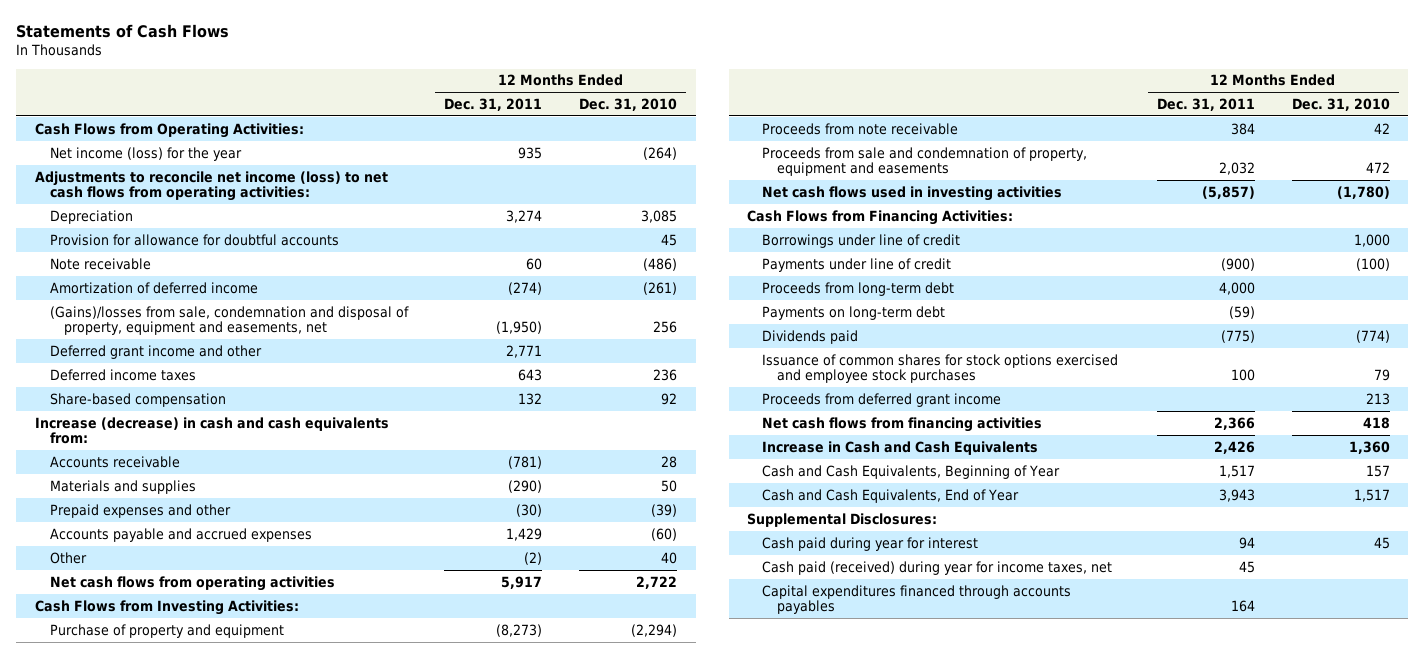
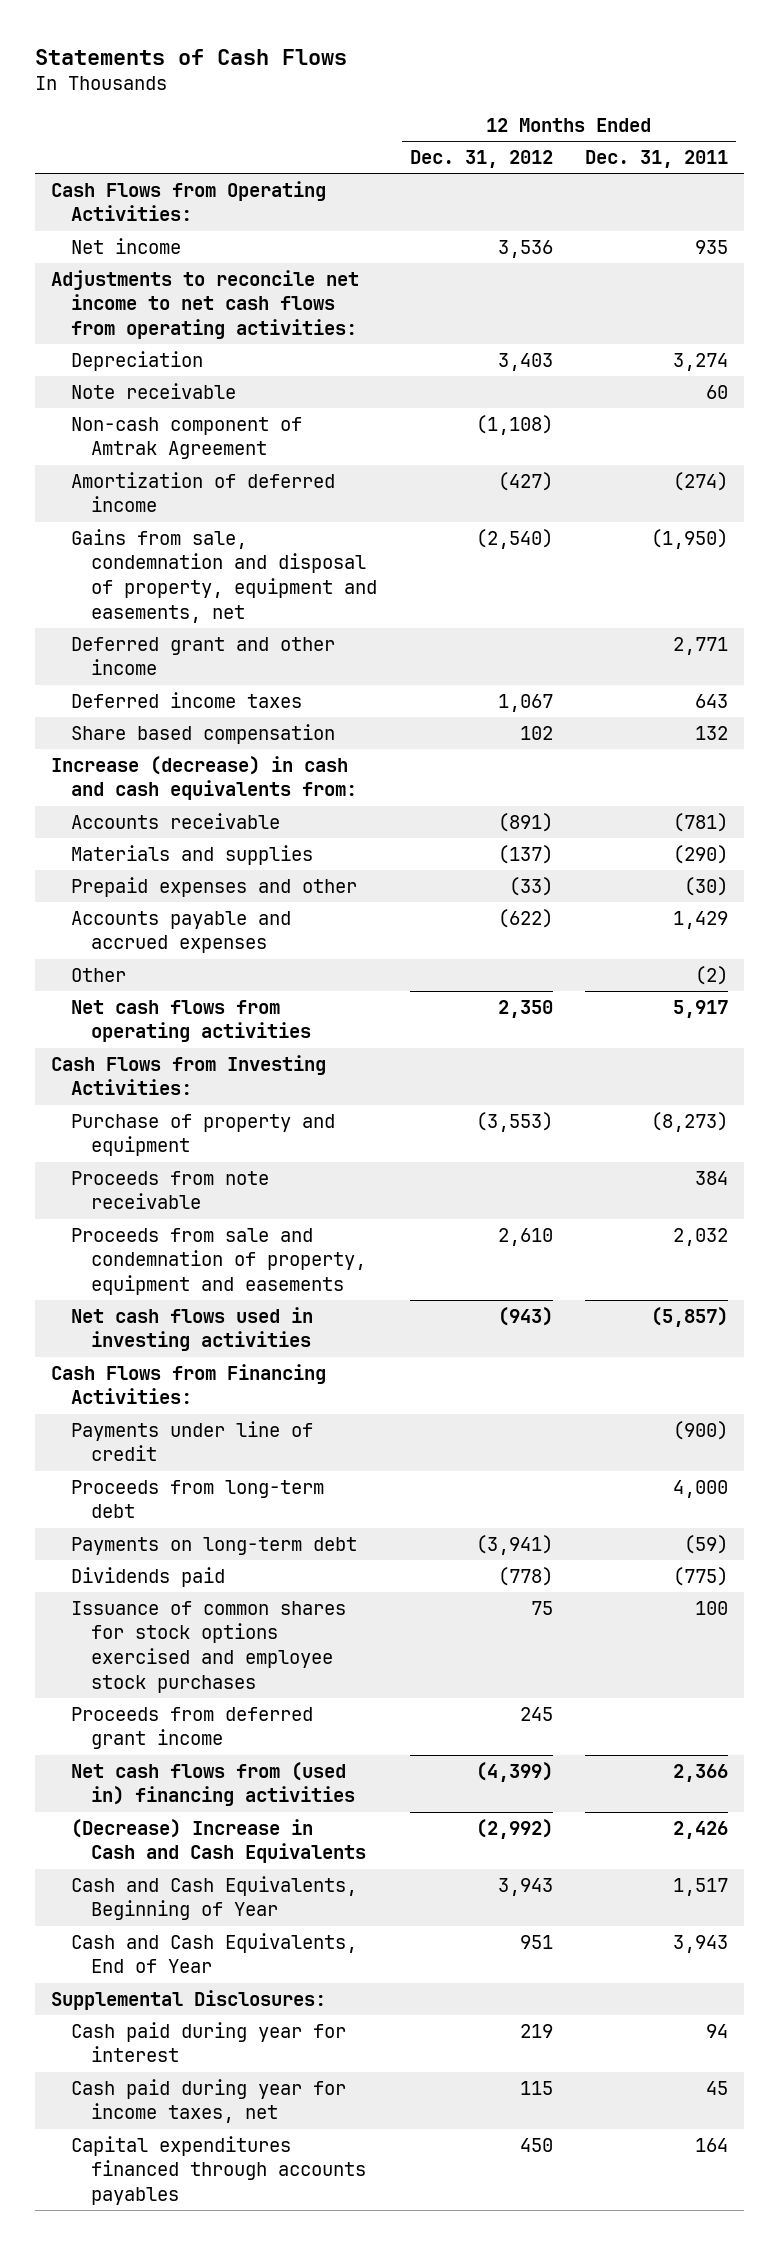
[579,97,678,111] Dec. 31, 2010 -> none
none -> [409,150,553,169] Dec. 31, 2012
[49,146,242,161] Net income (loss) for the year -> [71,237,182,254] Net income
[34,170,388,202] Adjustments to reconcile net income (loss) to net cash flows from operating activities: -> [51,269,360,340] Adjustments to reconcile net income to net cash flows from operating activities:
[49,233,339,246] Provision for allowance for doubtful accounts -> none
none -> [71,416,303,460] Non-cash component of Amtrak Agreement
[49,305,409,336] (Gains)/losses from sale, condemnation and disposal of property, equipment and easements, net -> [71,528,378,623] Gains from sale, condemnation and disposal of property, equipment and easements, net
[49,344,262,359] Deferred grant income and other -> [71,636,336,676] Deferred grant and other income
[49,392,226,407] Share-based compensation -> [71,723,336,744] Share based compensation
[762,233,961,248] Borrowings under line of credit -> none
[762,416,1043,432] Net cash flows from financing activities -> [71,1761,356,1807] Net cash flows from (used in) financing activities
[762,440,1039,455] Increase in Cash and Cash Equivalents -> [71,1818,367,1864] (Decrease) Increase in Cash and Cash Equivalents
[762,560,1113,575] Cash paid (received) during year for income taxes, net -> [71,2078,347,2124] Cash paid during year for income taxes, net

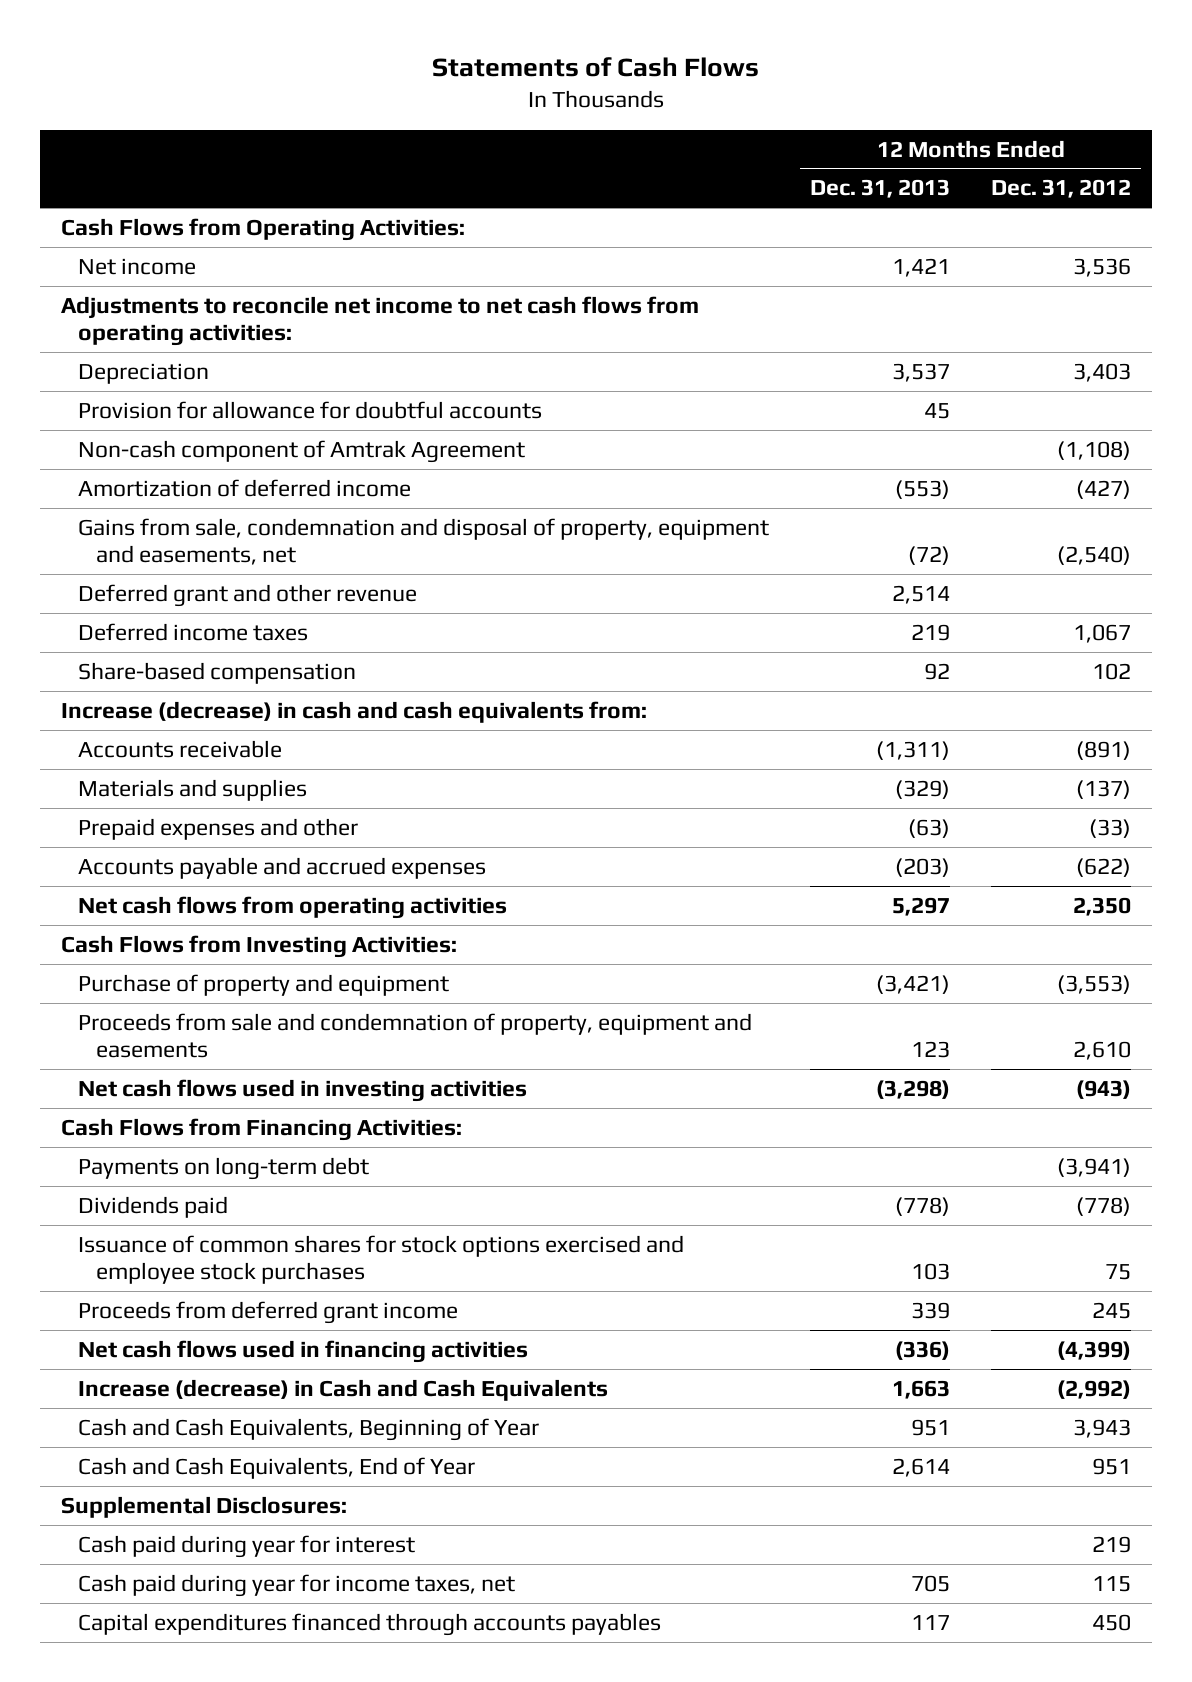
[584,150,728,169] Dec. 31, 2011 -> none
none -> [810,179,951,199] Dec. 31, 2013
[71,382,237,399] Note receivable -> none
none -> [78,400,543,419] Provision for allowance for doubtful accounts
[71,636,336,676] Deferred grant and other income -> [78,583,418,607] Deferred grant and other revenue
[71,723,336,744] Share based compensation -> [78,661,357,684] Share-based compensation
[71,967,127,982] Other -> none
[71,1170,270,1210] Proceeds from note receivable -> none
[71,1420,314,1462] Payments under line of credit -> none
[71,1479,325,1519] Proceeds from long-term debt -> none
[71,1761,356,1807] Net cash flows from (used in) financing activities -> [78,1339,529,1363] Net cash flows used in financing activities
[71,1818,367,1864] (Decrease) Increase in Cash and Cash Equivalents -> [78,1378,609,1401] Increase (decrease) in Cash and Cash Equivalents

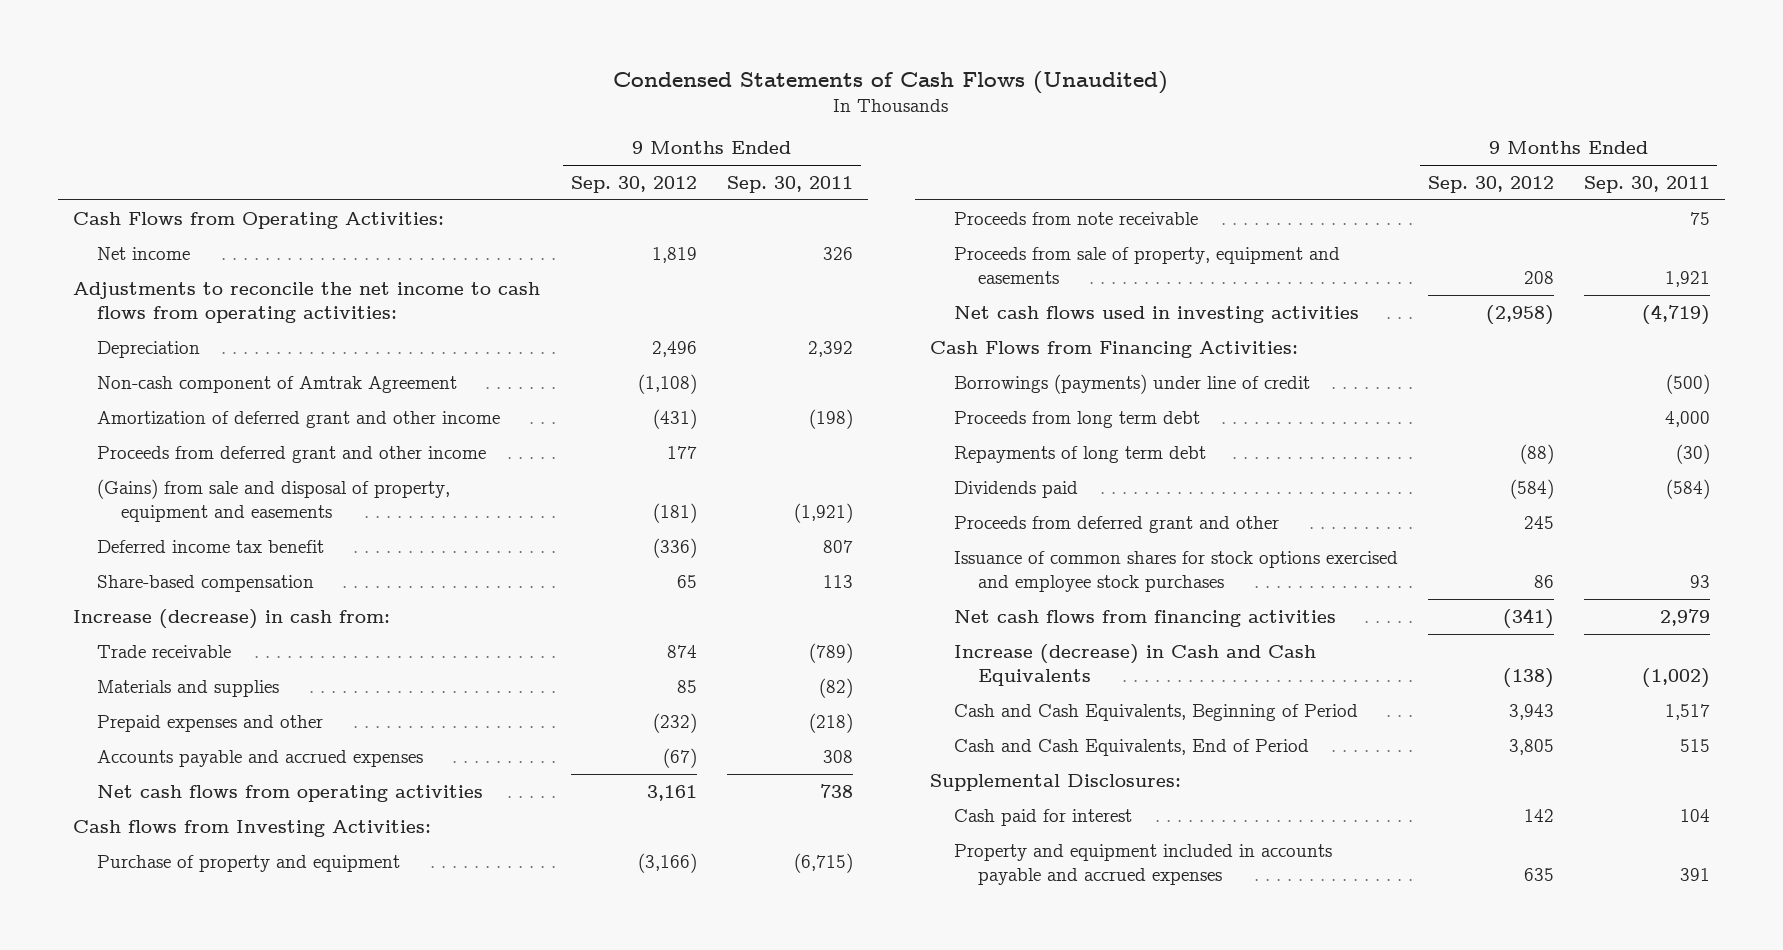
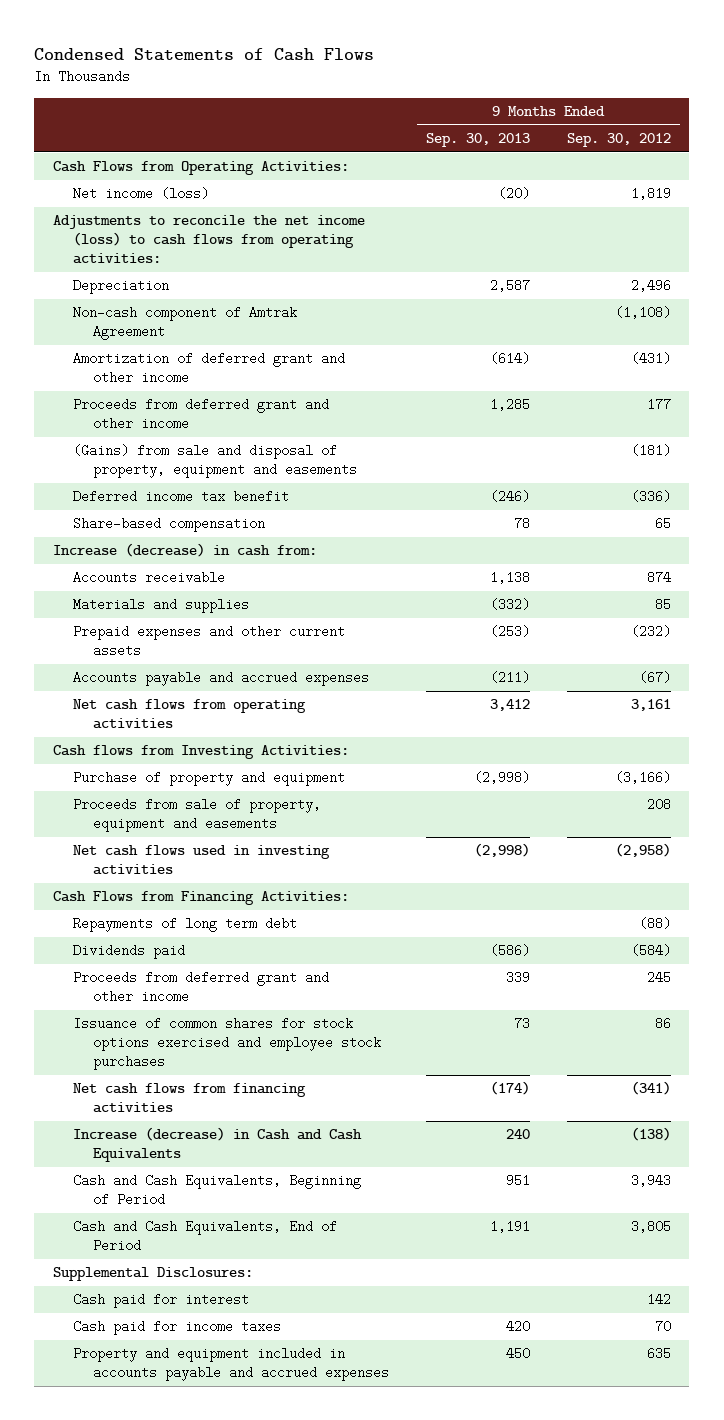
[613,70,1169,94] Condensed Statements of Cash Flows (Unaudited) -> [34,47,375,61] Condensed Statements of Cash Flows
[727,175,854,193] Sep. 30, 2011 -> none
none -> [425,133,530,148] Sep. 30, 2013
[96,246,190,260] Net income -> [72,187,209,201] Net income (loss)
[72,281,540,323] Adjustments to reconcile the net income to cash flows from operating activities: -> [52,215,365,265] Adjustments to reconcile the net income (loss) to cash flows from operating activities:
[96,644,231,658] Trade receivable -> [72,571,225,585] Accounts receivable
[96,714,323,732] Prepaid expenses and other -> [72,625,345,658] Prepaid expenses and other current assets
[953,211,1198,225] Proceeds from note receivable -> none
[953,373,1310,394] Borrowings (payments) under line of credit -> none
[953,410,1200,428] Proceeds from long term debt -> none
[953,515,1279,533] Proceeds from deferred grant and other -> [72,971,329,1004] Proceeds from deferred grant and other income
none -> [72,1320,281,1336] Cash paid for income taxes

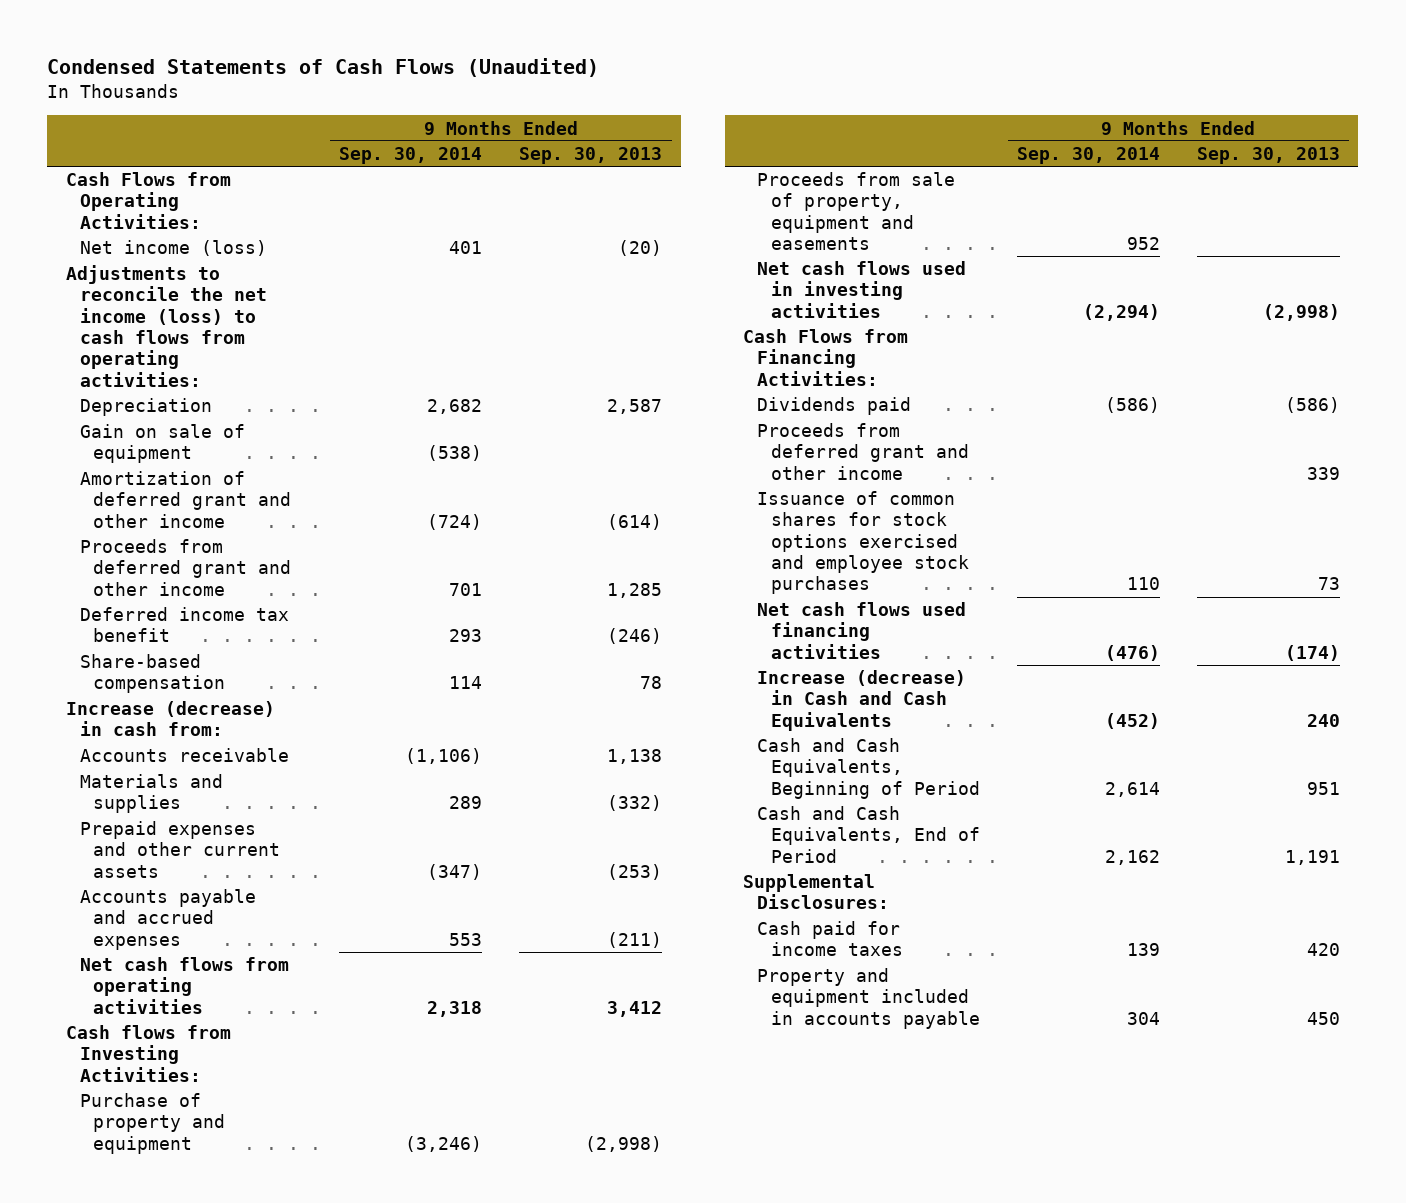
[34,47,375,61] Condensed Statements of Cash Flows -> [47,58,600,78] Condensed Statements of Cash Flows (Unaudited)
[566,133,671,148] Sep. 30, 2012 -> none
none -> [339,147,483,165] Sep. 30, 2014
[72,306,297,341] Non-cash component of Amtrak Agreement -> none
none -> [79,424,245,464] Gain on sale of equipment
[72,444,358,479] (Gains) from sale and disposal of property, equipment and easements -> none
[72,917,297,933] Repayments of long term debt -> none
[72,1083,306,1114] Net cash flows from financing activities -> [756,602,966,659] Net cash flows used financing activities
[72,1293,249,1309] Cash paid for interest -> none
[72,1347,390,1382] Property and equipment included in accounts payable and accrued expenses -> [756,968,980,1029] Property and equipment included in accounts payable

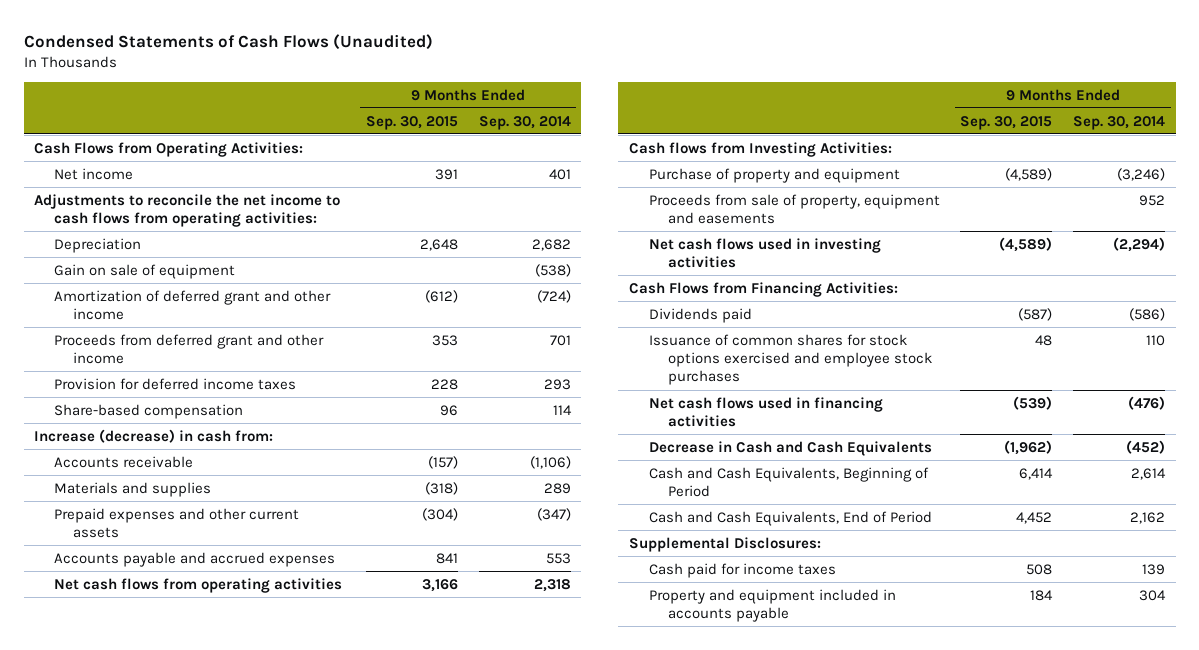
[519,147,663,165] Sep. 30, 2013 -> none
none -> [365,115,458,130] Sep. 30, 2015
[79,240,267,257] Net income (loss) -> [53,167,133,180] Net income
[65,265,267,387] Adjustments to reconcile the net income (loss) to cash flows from operating activities: -> [34,193,341,228] Adjustments to reconcile the net income to cash flows from operating activities:
[79,607,289,643] Deferred income tax benefit -> [53,377,296,390] Provision for deferred income taxes
[756,423,969,480] Proceeds from deferred grant and other income -> none
[756,602,966,659] Net cash flows used financing activities -> [648,396,883,428] Net cash flows used in financing activities
[756,670,966,731] Increase (decrease) in Cash and Cash Equivalents -> [648,440,932,456] Decrease in Cash and Cash Equivalents

